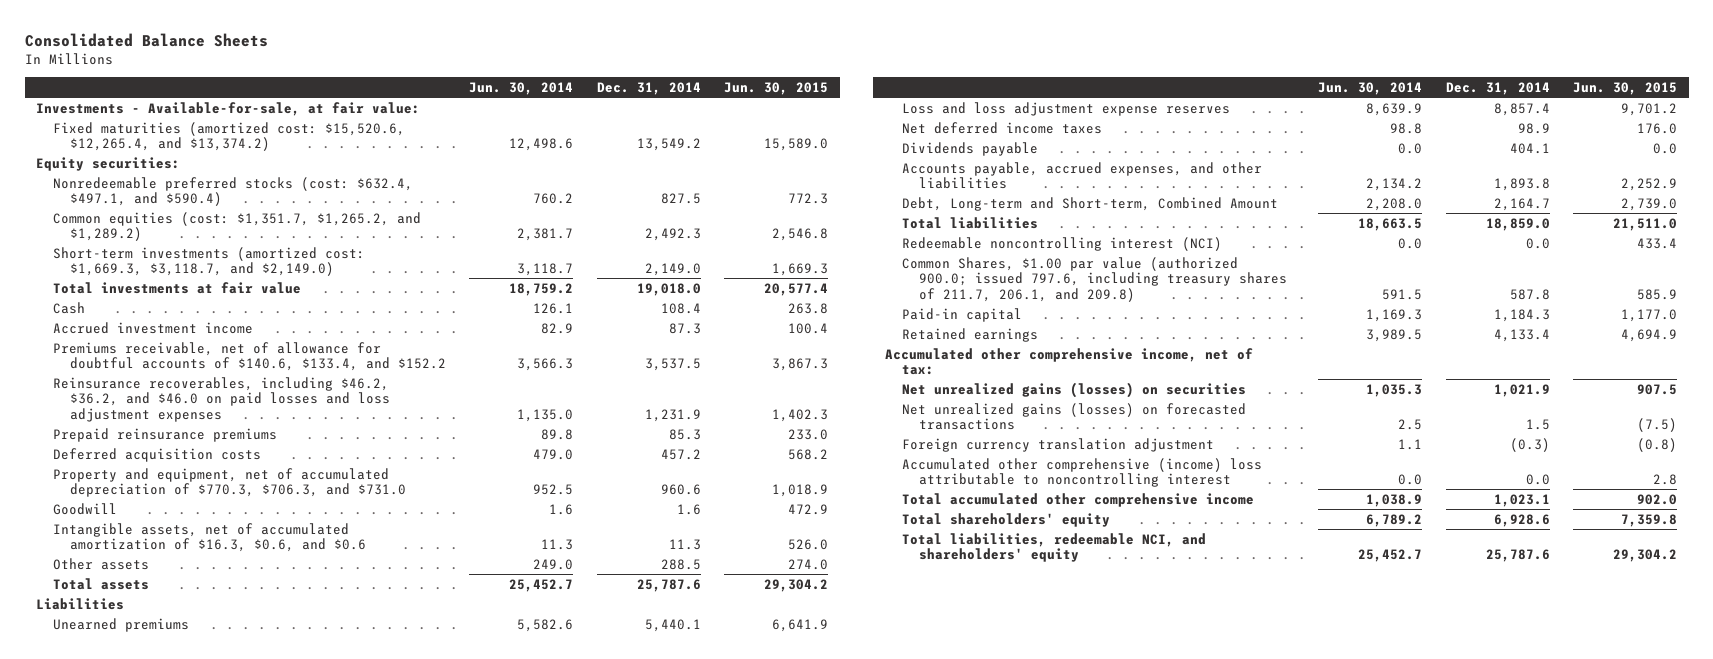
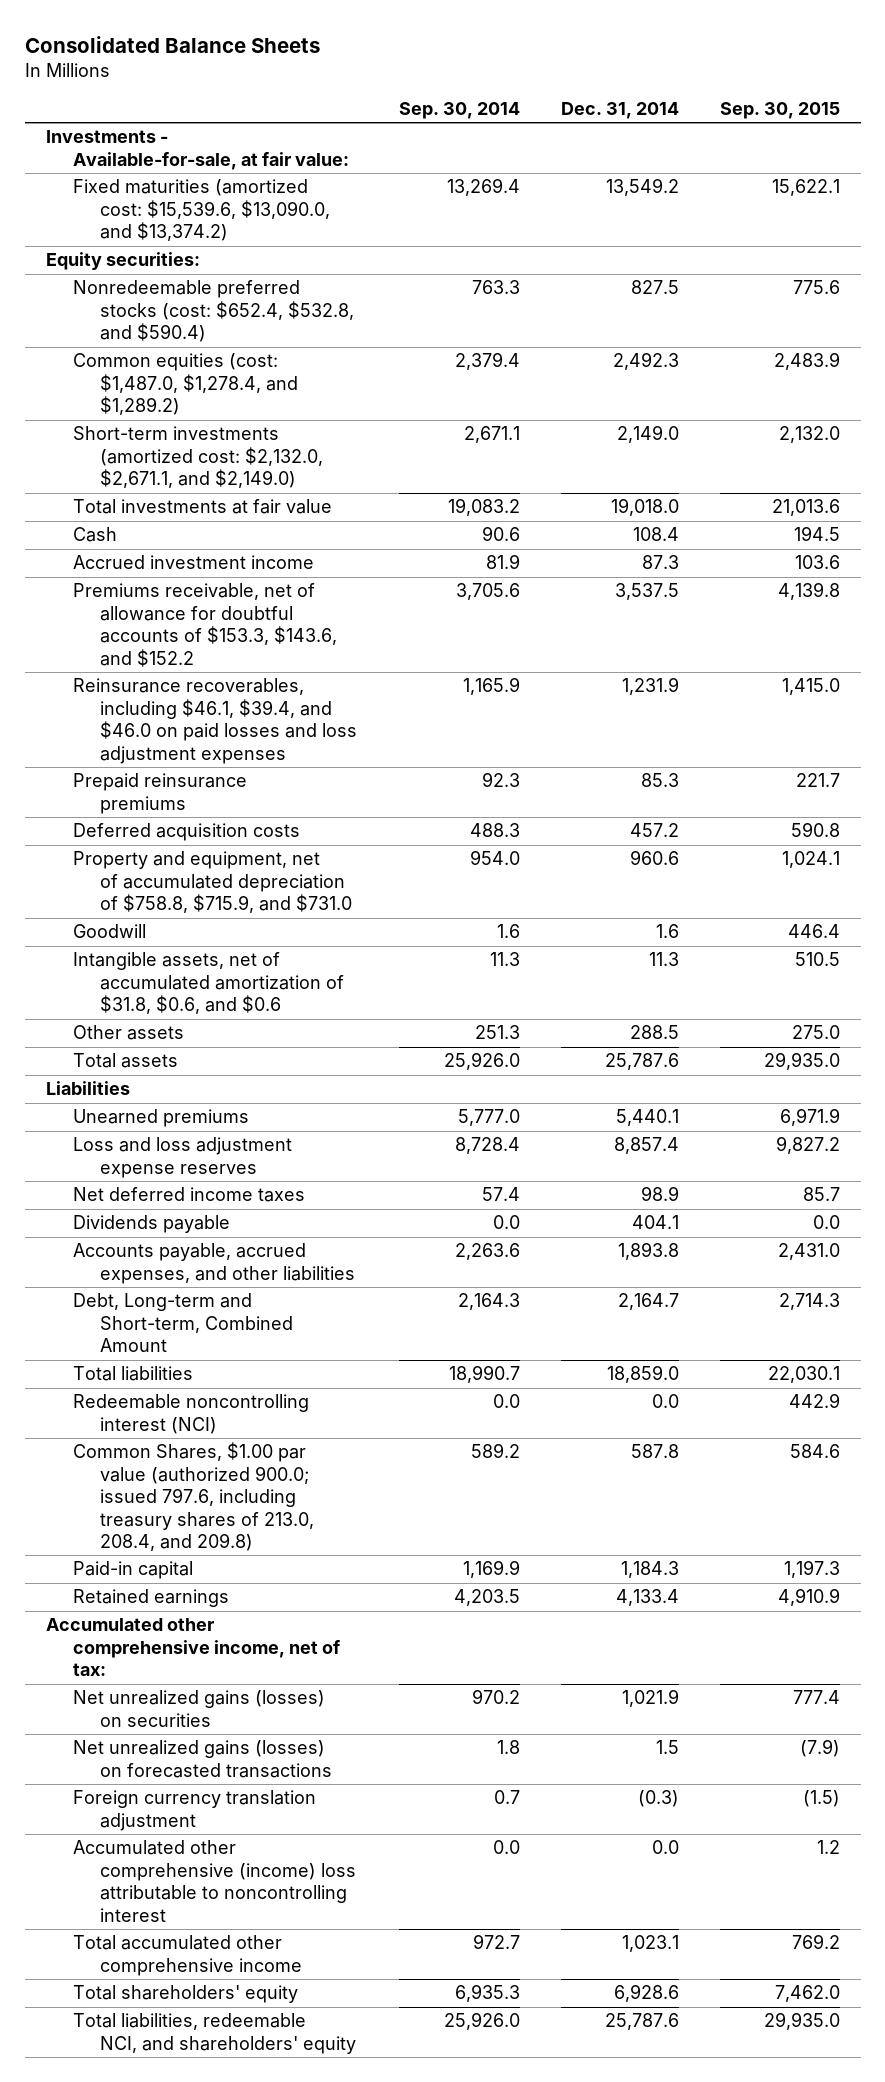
[469,81,574,95] Jun. 30, 2014 -> none
[724,81,829,95] Jun. 30, 2015 -> none
none -> [398,102,520,120] Sep. 30, 2014
none -> [719,102,840,120] Sep. 30, 2015
[53,121,406,152] Fixed maturities (amortized cost: $15,520.6, $12,265.4, and $13,374.2) -> [72,179,331,242] Fixed maturities (amortized cost: $15,539.6, $13,090.0, and $13,374.2)
[53,176,414,207] Nonredeemable preferred stocks (cost: $632.4, $497.1, and $590.4) -> [72,280,355,343] Nonredeemable preferred stocks (cost: $652.4, $532.8, and $590.4)
[53,211,422,242] Common equities (cost: $1,351.7, $1,265.2, and $1,289.2) -> [72,353,299,416] Common equities (cost: $1,487.0, $1,278.4, and $1,289.2)
[53,246,366,277] Short-term investments (amortized cost: $1,669.3, $3,118.7, and $2,149.0) -> [72,426,324,489] Short-term investments (amortized cost: $2,132.0, $2,671.1, and $2,149.0)
[53,341,446,372] Premiums receivable, net of allowance for doubtful accounts of $140.6, $133.4, and $152.2 -> [72,583,338,667] Premiums receivable, net of allowance for doubtful accounts of $153.3, $143.6, and $152.2
[53,376,390,422] Reinsurance recoverables, including $46.2, $36.2, and $46.0 on paid losses and loss adjustment expenses -> [72,678,358,764] Reinsurance recoverables, including $46.1, $39.4, and $46.0 on paid losses and loss adjustment expenses
[53,467,406,498] Property and equipment, net of accumulated depreciation of $770.3, $706.3, and $731.0 -> [72,851,353,914] Property and equipment, net of accumulated depreciation of $758.8, $715.9, and $731.0
[53,522,366,553] Intangible assets, net of accumulated amortization of $16.3, $0.6, and $0.6 -> [72,952,345,1015] Intangible assets, net of accumulated amortization of $31.8, $0.6, and $0.6
[901,256,1287,302] Common Shares, $1.00 par value (authorized 900.0; issued 797.6, including treasury shares of 211.7, 206.1, and 209.8) -> [72,1442,315,1552] Common Shares, $1.00 par value (authorized 900.0; issued 797.6, including treasury shares of 213.0, 208.4, and 209.8)

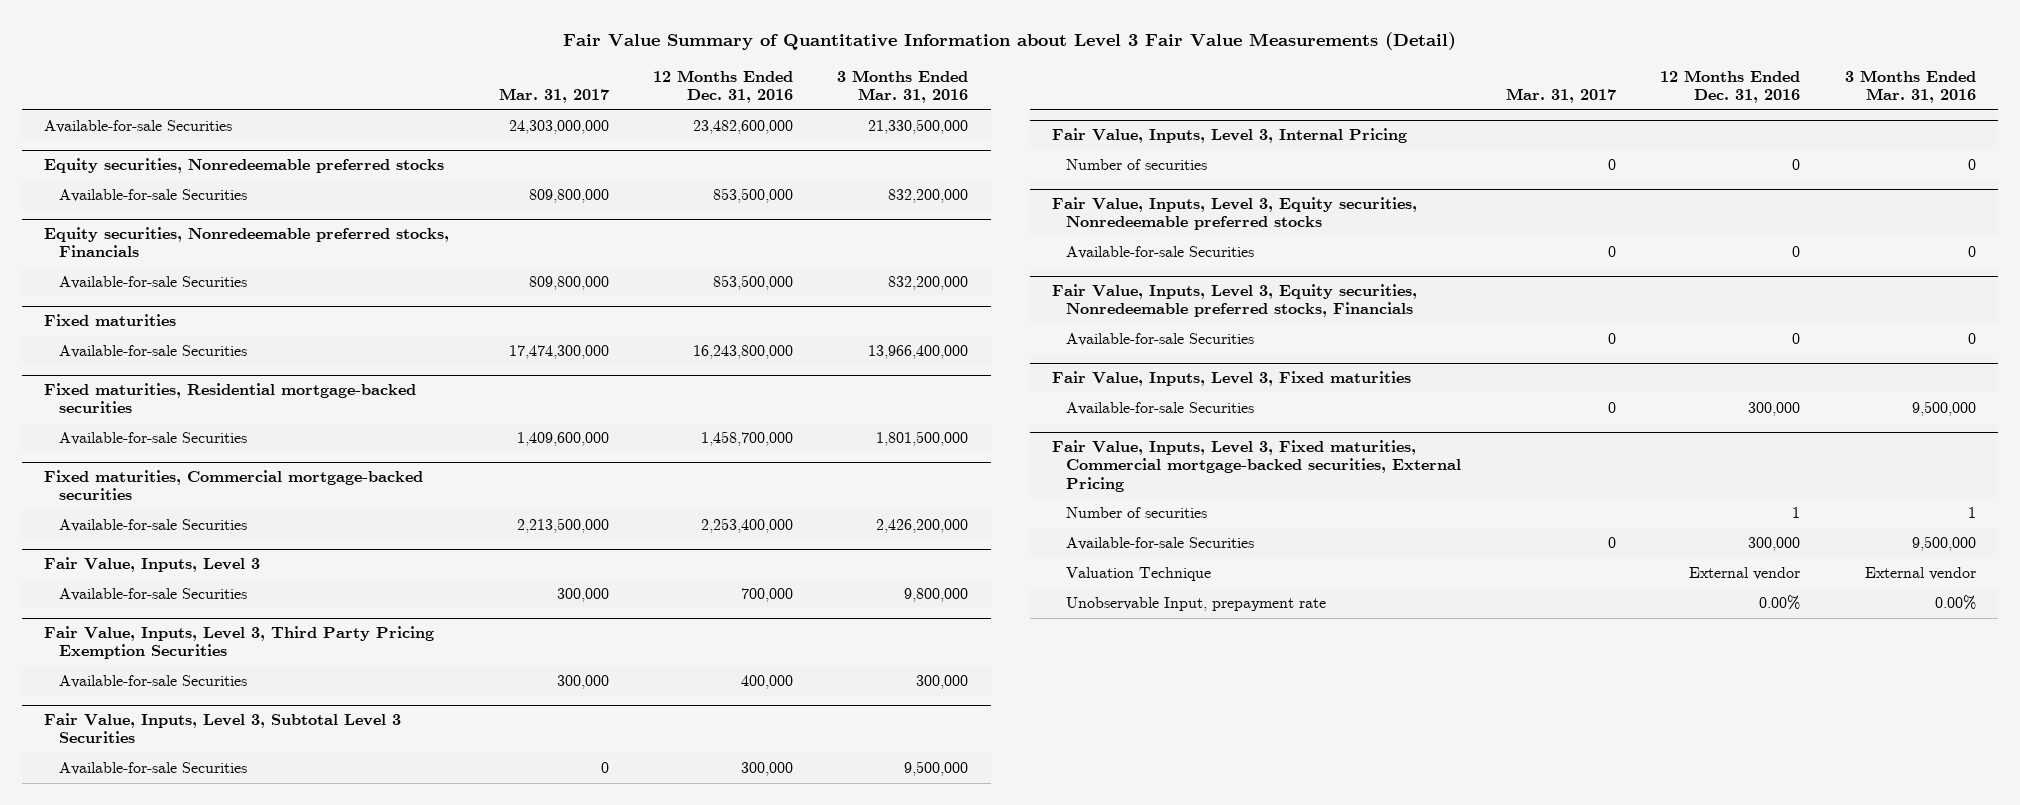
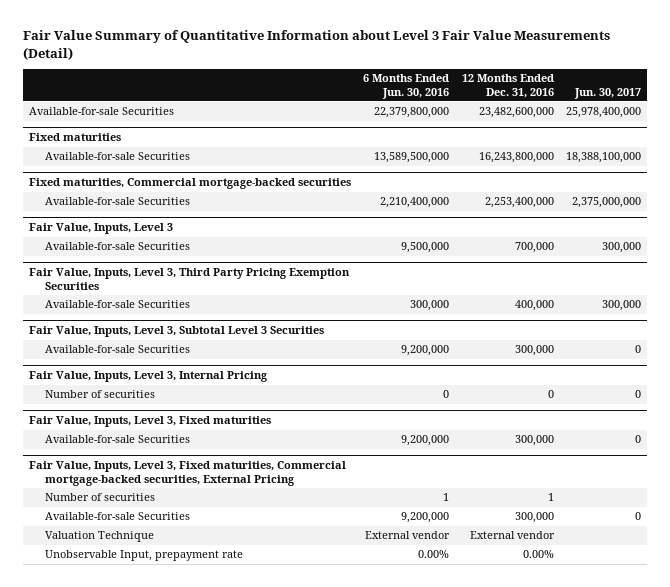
[498,88,609,104] Mar. 31, 2017 -> none
[837,70,969,104] 3 Months Ended Mar. 31, 2016 -> none
none -> [363,74,450,99] 6 Months Ended Jun. 30, 2016
none -> [574,87,642,99] Jun. 30, 2017
[44,158,445,174] Equity securities, Nonredeemable preferred stocks -> none
[59,189,248,203] Available-for-sale Securities -> none
[44,227,450,258] Equity securities, Nonredeemable preferred stocks, Financials -> none
[59,276,248,290] Available-for-sale Securities -> none
[44,383,417,414] Fixed maturities, Residential mortgage-backed securities -> none
[59,432,248,446] Available-for-sale Securities -> none
[1051,197,1417,231] Fair Value, Inputs, Level 3, Equity securities, Nonredeemable preferred stocks -> none
[1066,246,1255,260] Available-for-sale Securities -> none
[1051,284,1417,318] Fair Value, Inputs, Level 3, Equity securities, Nonredeemable preferred stocks, Financials -> none
[1066,333,1255,347] Available-for-sale Securities -> none

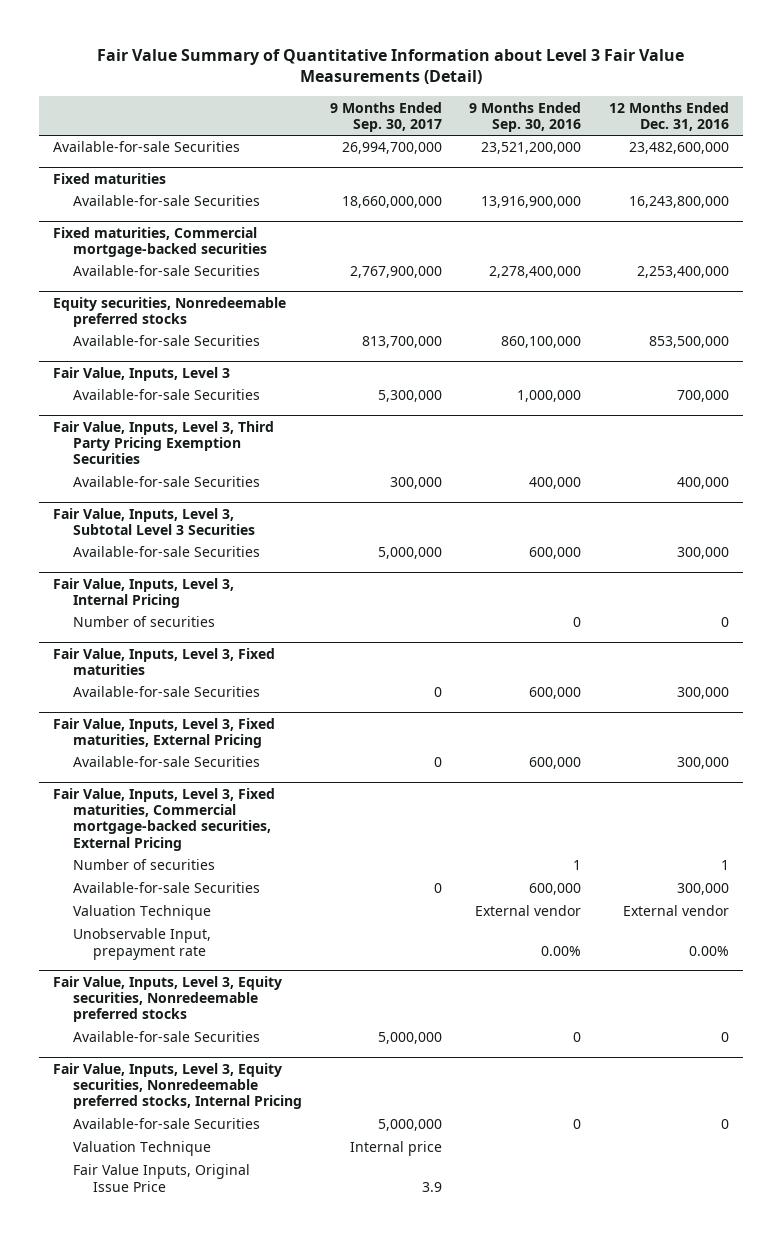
[363,74,450,99] 6 Months Ended Jun. 30, 2016 -> none
[574,87,642,99] Jun. 30, 2017 -> none
none -> [329,101,442,132] 9 Months Ended Sep. 30, 2017
none -> [469,101,582,132] 9 Months Ended Sep. 30, 2016
none -> [53,296,287,327] Equity securities, Nonredeemable preferred stocks
none -> [73,335,261,347] Available-for-sale Securities
none -> [53,717,276,748] Fair Value, Inputs, Level 3, Fixed maturities, External Pricing
none -> [73,756,261,768] Available-for-sale Securities
none -> [53,975,283,1023] Fair Value, Inputs, Level 3, Equity securities, Nonredeemable preferred stocks
none -> [73,1031,261,1043] Available-for-sale Securities
none -> [53,1062,303,1110] Fair Value, Inputs, Level 3, Equity securities, Nonredeemable preferred stocks, Internal Pricing
none -> [73,1118,261,1130] Available-for-sale Securities
none -> [73,1141,212,1157] Valuation Technique
none -> [73,1164,251,1192] Fair Value Inputs, Original Issue Price

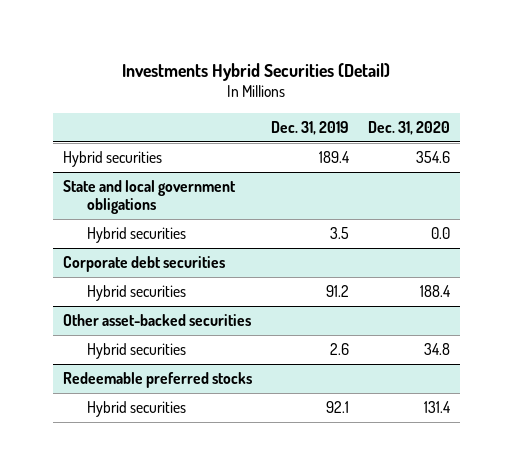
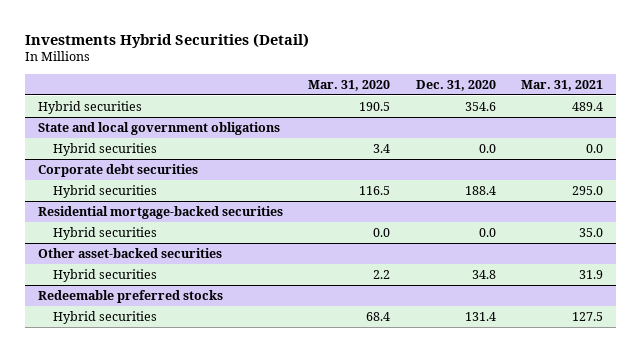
[270,120,349,135] Dec. 31, 2019 -> none
none -> [308,79,391,91] Mar. 31, 2020
none -> [521,79,604,91] Mar. 31, 2021
none -> [37,205,283,219] Residential mortgage-backed securities
none -> [52,226,157,240] Hybrid securities

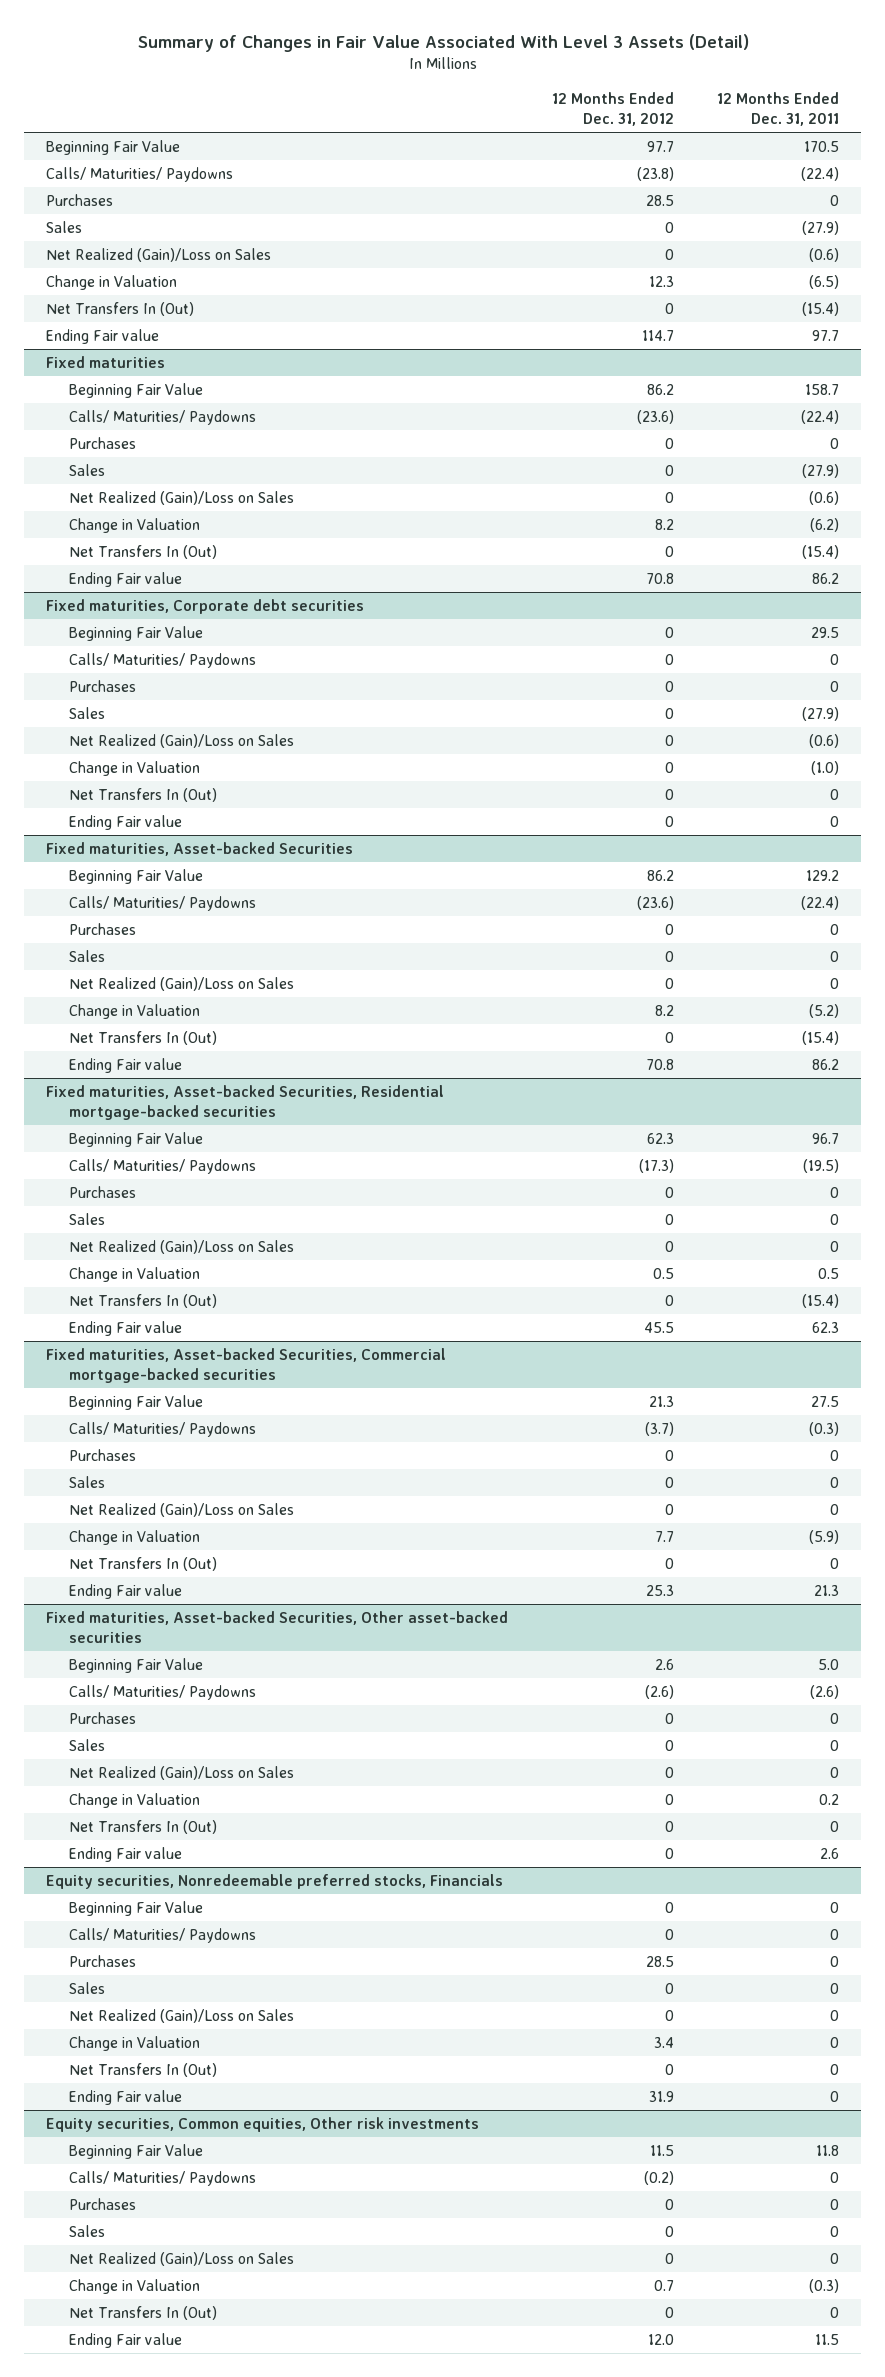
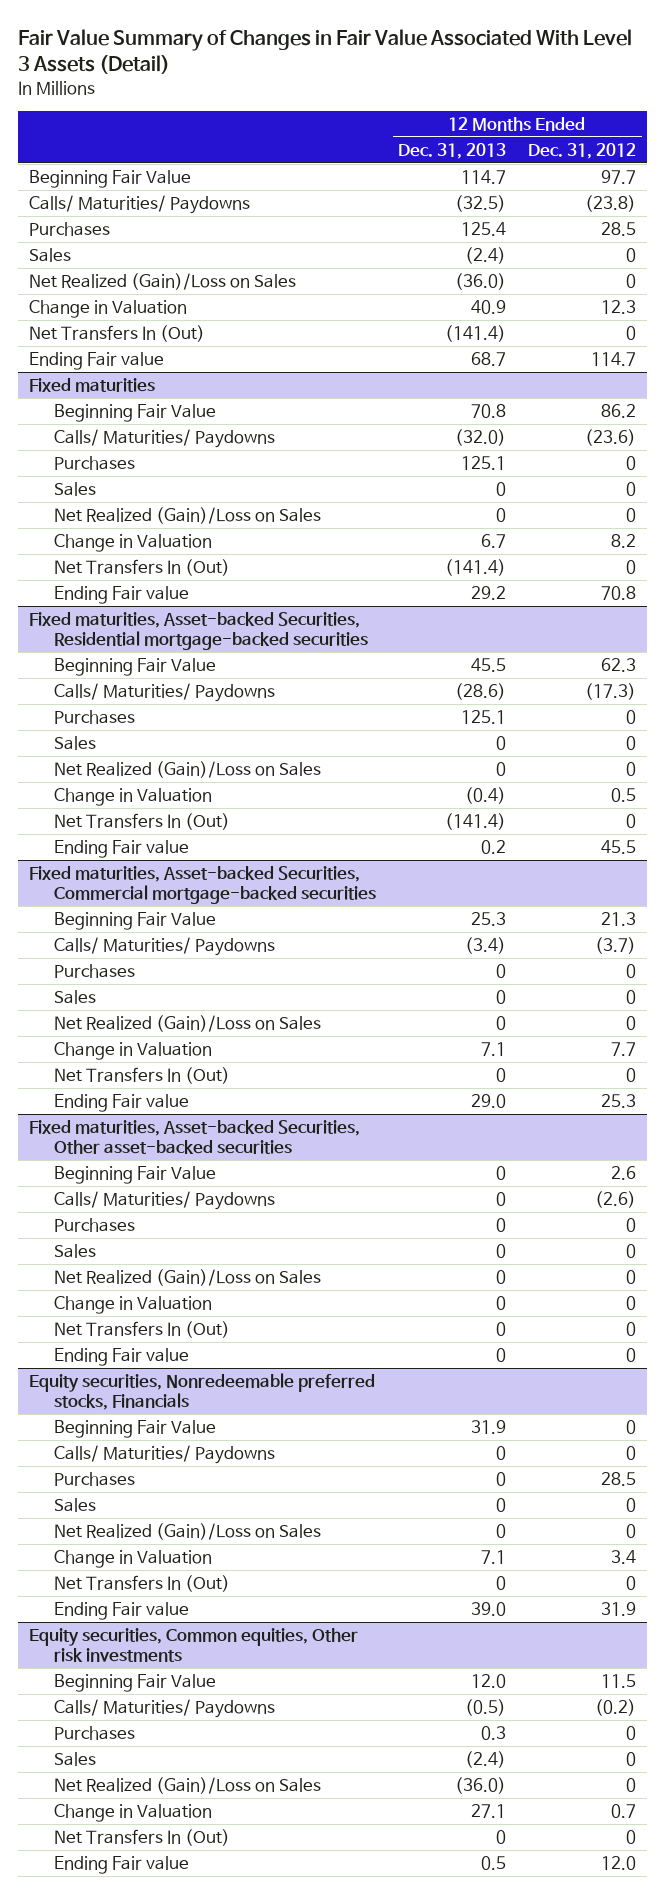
[137,34,749,53] Summary of Changes in Fair Value Associated With Level 3 Assets (Detail) -> [18,28,633,74] Fair Value Summary of Changes in Fair Value Associated With Level 3 Assets (Detail)
[717,91,840,126] 12 Months Ended Dec. 31, 2011 -> none
none -> [398,143,507,160] Dec. 31, 2013
[45,598,364,614] Fixed maturities, Corporate debt securities -> none
[69,625,204,641] Beginning Fair Value -> none
[69,652,257,668] Calls/ Maturities/ Paydowns -> none
[69,679,137,692] Purchases -> none
[69,706,106,719] Sales -> none
[69,733,295,748] Net Realized (Gain)/Loss on Sales -> none
[69,760,201,776] Change in Valuation -> none
[69,787,218,802] Net Transfers In (Out) -> none
[69,814,183,830] Ending Fair value -> none
[45,841,353,856] Fixed maturities, Asset-backed Securities -> none
[69,868,204,884] Beginning Fair Value -> none
[69,895,257,911] Calls/ Maturities/ Paydowns -> none
[69,922,137,935] Purchases -> none
[69,949,106,962] Sales -> none
[69,976,295,991] Net Realized (Gain)/Loss on Sales -> none
[69,1003,201,1019] Change in Valuation -> none
[69,1030,218,1045] Net Transfers In (Out) -> none
[69,1057,183,1073] Ending Fair value -> none

